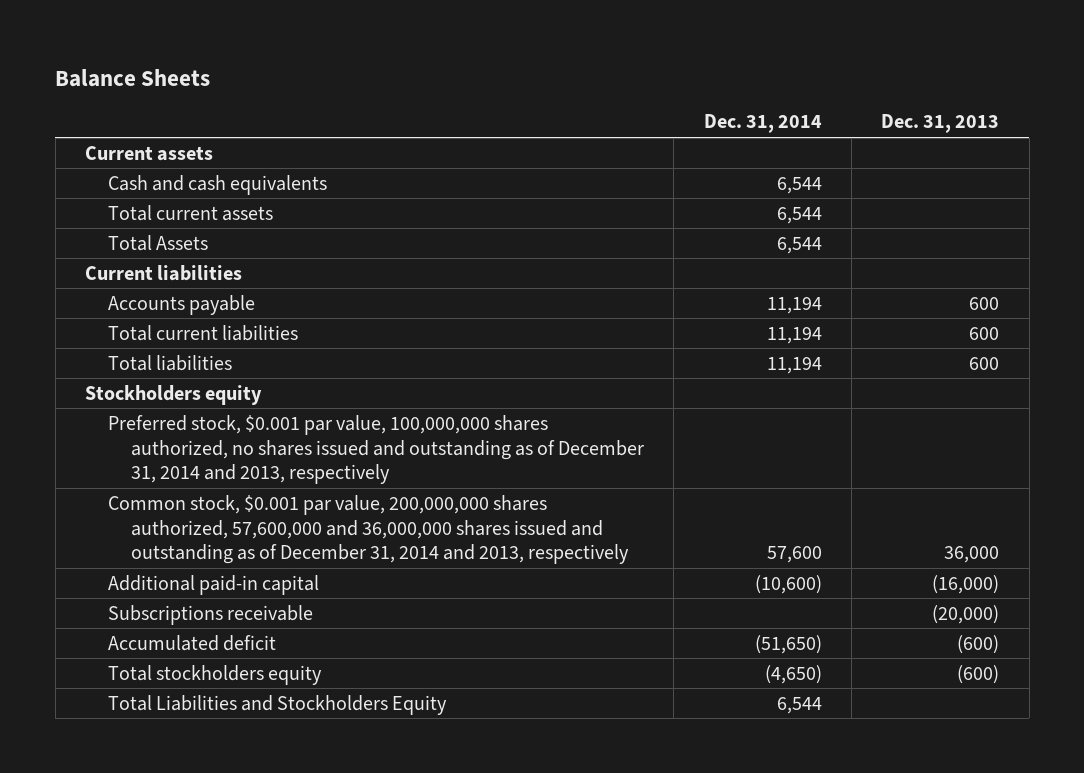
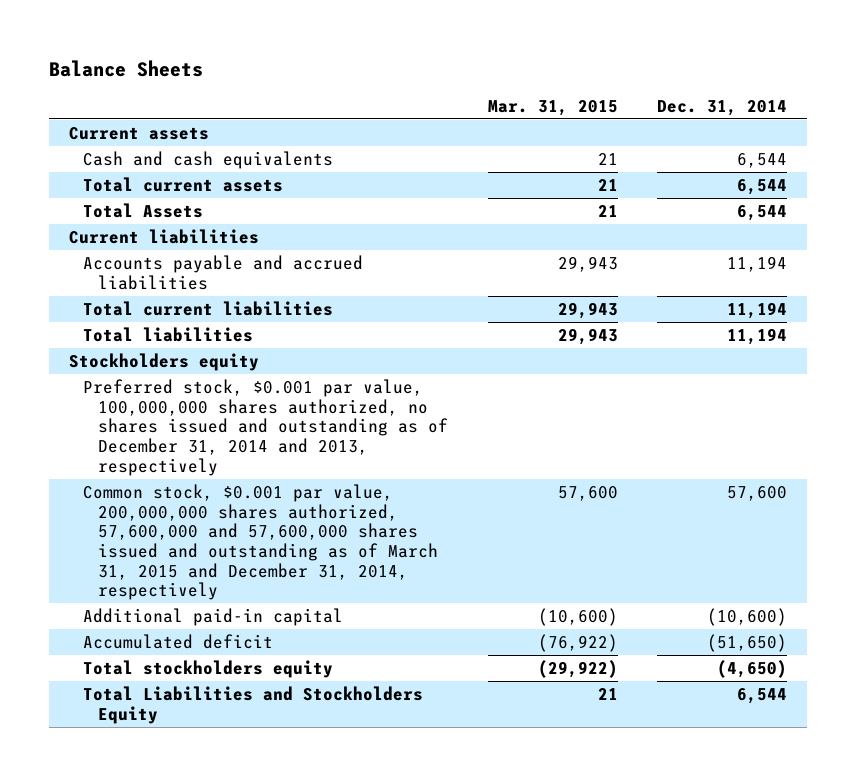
[881,114,1000,134] Dec. 31, 2013 -> none
none -> [487,99,618,116] Mar. 31, 2015
[108,294,256,315] Accounts payable -> [83,254,364,290] Accounts payable and accrued liabilities
[108,494,630,565] Common stock, $0.001 par value, 200,000,000 shares authorized, 57,600,000 and 36,000,000 shares issued and outstanding as of December 31, 2014 and 2013, respectively -> [83,483,438,601] Common stock, $0.001 par value, 200,000,000 shares authorized, 57,600,000 and 57,600,000 shares issued and outstanding as of March 31, 2015 and December 31, 2014, respectively
[108,604,314,625] Subscriptions receivable -> none

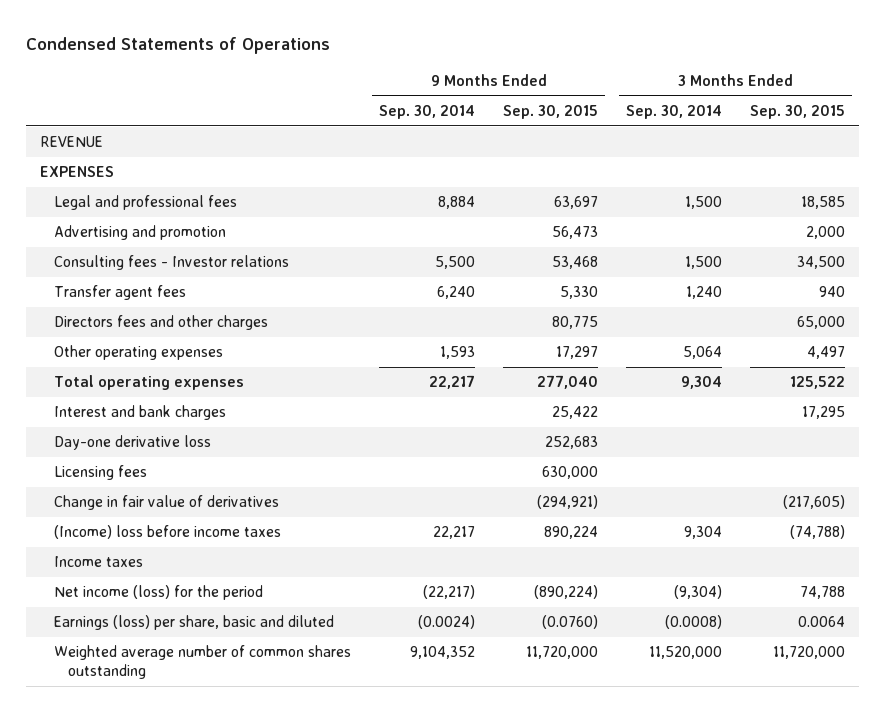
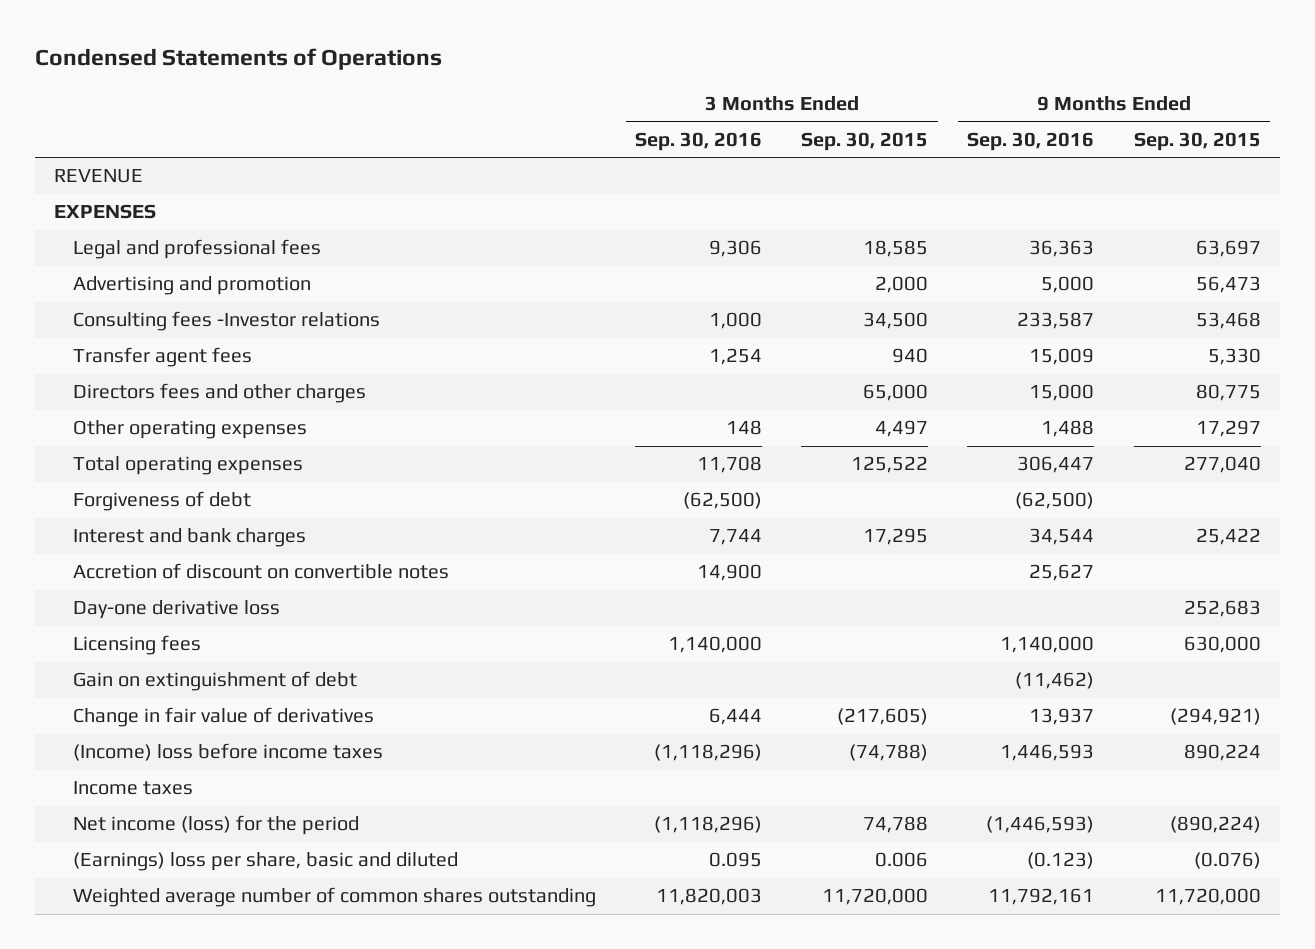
[379,104,476,119] Sep. 30, 2014 -> none
[626,104,723,119] Sep. 30, 2014 -> none
none -> [635,131,763,151] Sep. 30, 2016
none -> [967,131,1095,151] Sep. 30, 2016
[54,255,290,271] Consulting fees - Investor relations -> [73,311,381,332] Consulting fees -Investor relations
none -> [73,491,252,512] Forgiveness of debt
none -> [73,563,450,580] Accretion of discount on convertible notes
none -> [73,671,358,692] Gain on extinguishment of debt
[54,615,335,631] Earnings (loss) per share, basic and diluted -> [73,852,459,872] (Earnings) loss per share, basic and diluted
[542,615,599,630] (0.0760) -> [1193,852,1261,870] (0.076)
[798,616,846,628] 0.0064 -> [875,852,929,868] 0.006

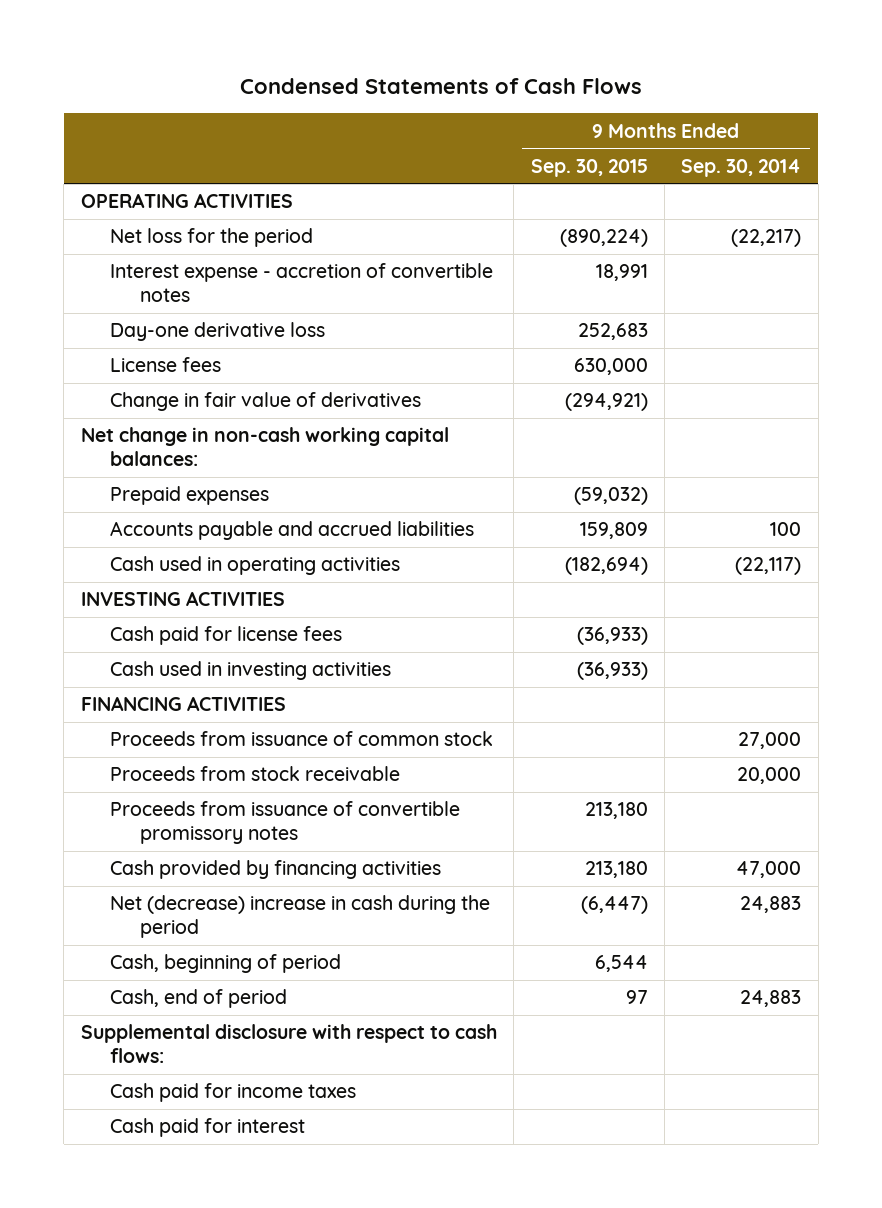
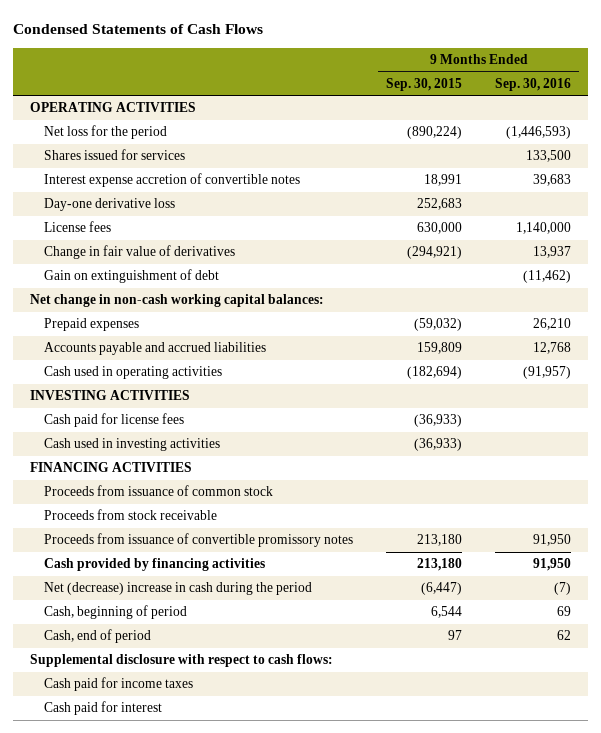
[681,158,802,177] Sep. 30, 2014 -> none
none -> [495,77,572,91] Sep. 30, 2016
none -> [44,149,186,161] Shares issued for services
[110,263,494,302] Interest expense - accretion of convertible notes -> [44,173,301,188] Interest expense accretion of convertible notes
none -> [44,269,220,284] Gain on extinguishment of debt

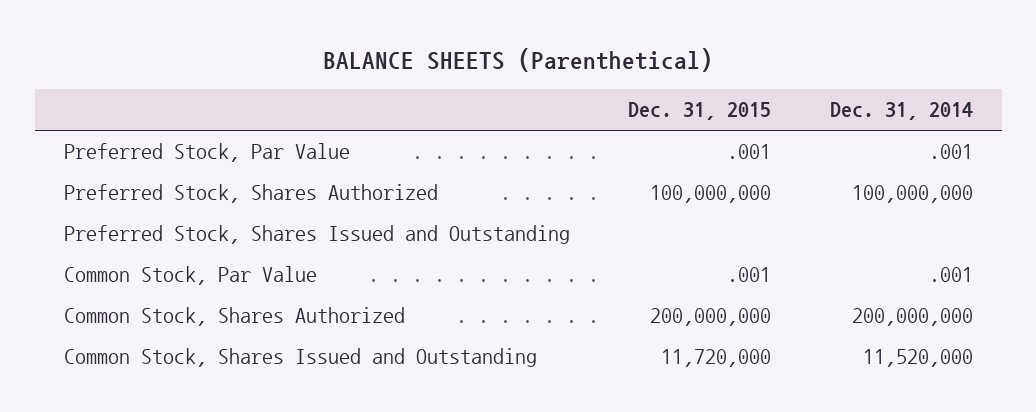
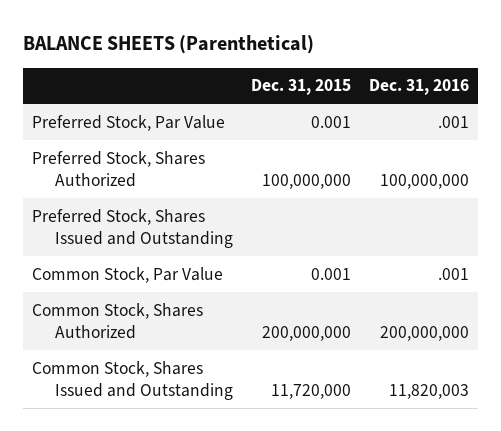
[829,102,973,121] Dec. 31, 2014 -> none
none -> [368,79,469,96] Dec. 31, 2016
[727,144,772,160] .001 -> [310,115,351,128] 0.001
[727,267,772,283] .001 -> [310,267,351,280] 0.001

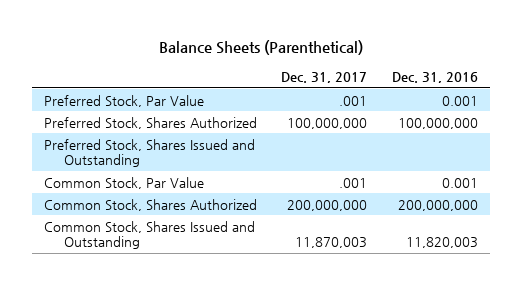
[23,35,315,55] BALANCE SHEETS (Parenthetical) -> [158,40,363,56] Balance Sheets (Parenthetical)
[250,79,351,96] Dec. 31, 2015 -> none
none -> [281,72,368,84] Dec. 31, 2017
[437,115,469,128] .001 -> [441,95,478,106] 0.001
[437,267,469,280] .001 -> [441,177,478,188] 0.001

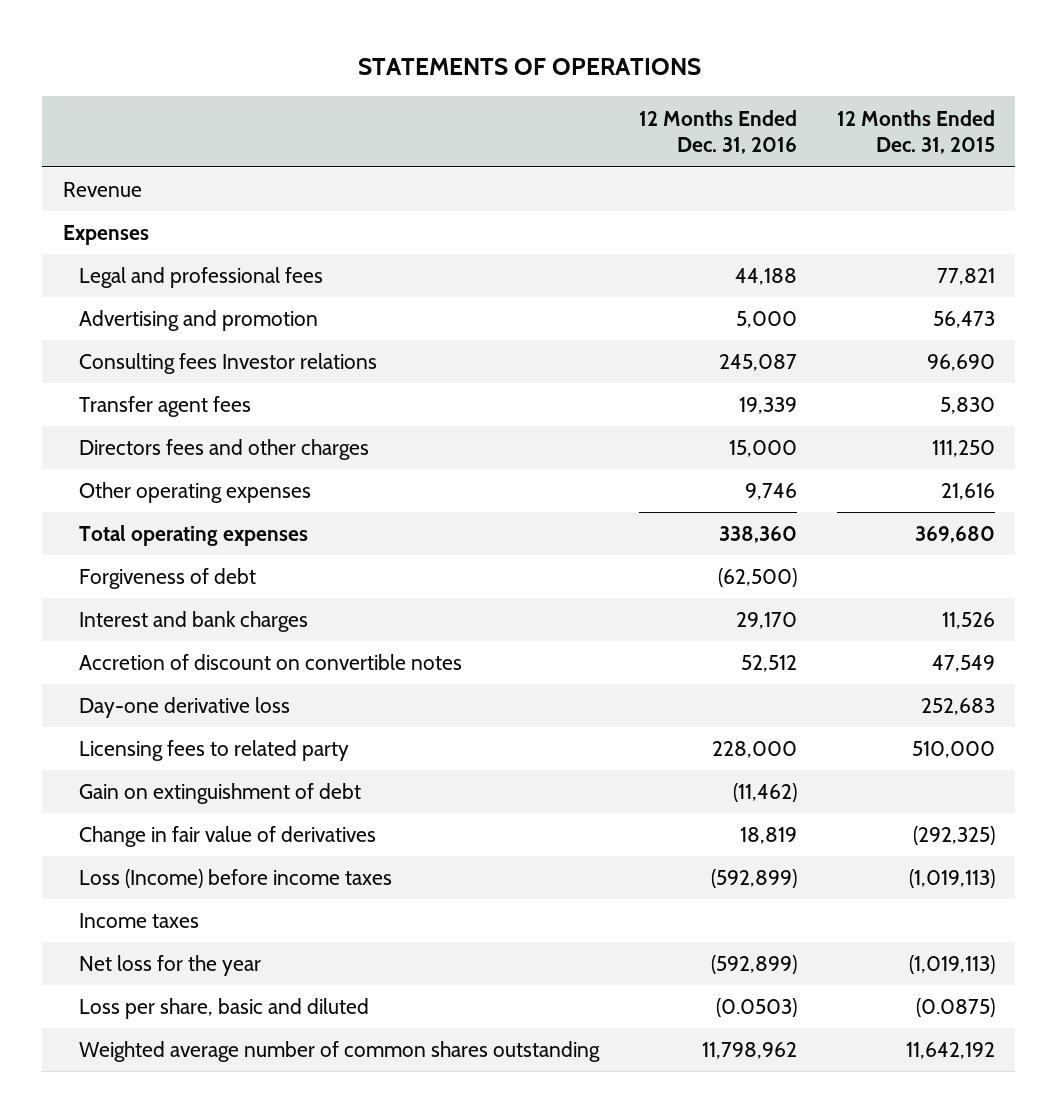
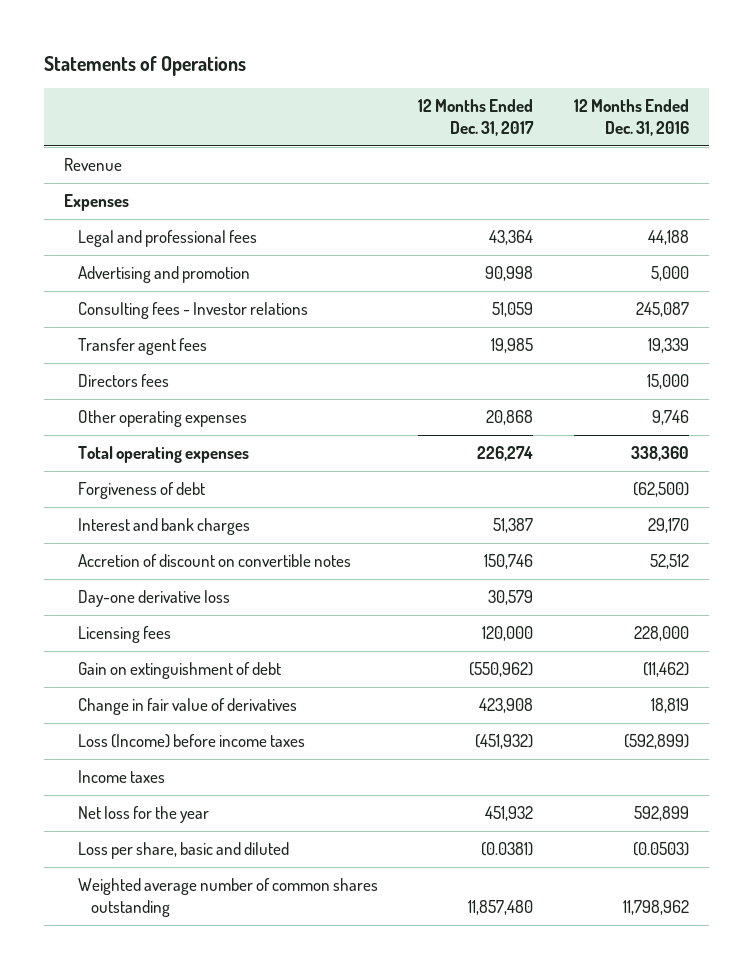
[357,58,701,76] STATEMENTS OF OPERATIONS -> [43,55,246,76] Statements of Operations
[837,109,996,155] 12 Months Ended Dec. 31, 2015 -> none
none -> [418,98,535,136] 12 Months Ended Dec. 31, 2017
[78,353,377,375] Consulting fees Investor relations -> [77,302,308,320] Consulting fees - Investor relations
[78,439,369,461] Directors fees and other charges -> [77,374,169,388] Directors fees
[78,740,349,762] Licensing fees to related party -> [77,626,171,644] Licensing fees
[711,955,798,975] (592,899) -> [634,806,690,822] 592,899

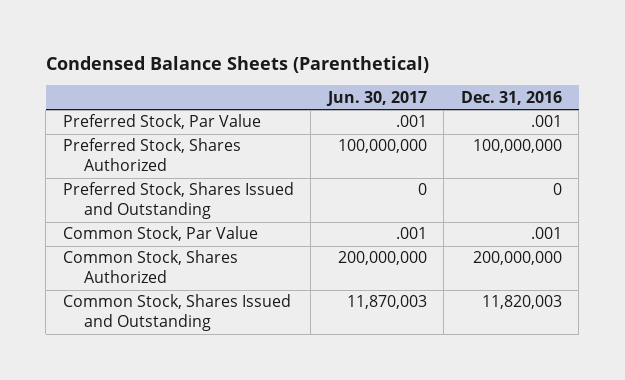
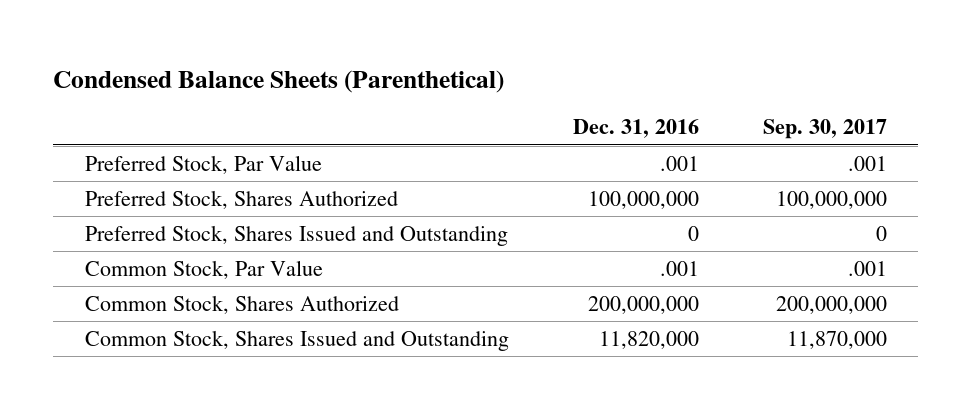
[325,90,427,106] Jun. 30, 2017 -> none
none -> [762,119,887,140] Sep. 30, 2017
[481,295,562,310] 11,820,003 -> [598,330,699,349] 11,820,000

